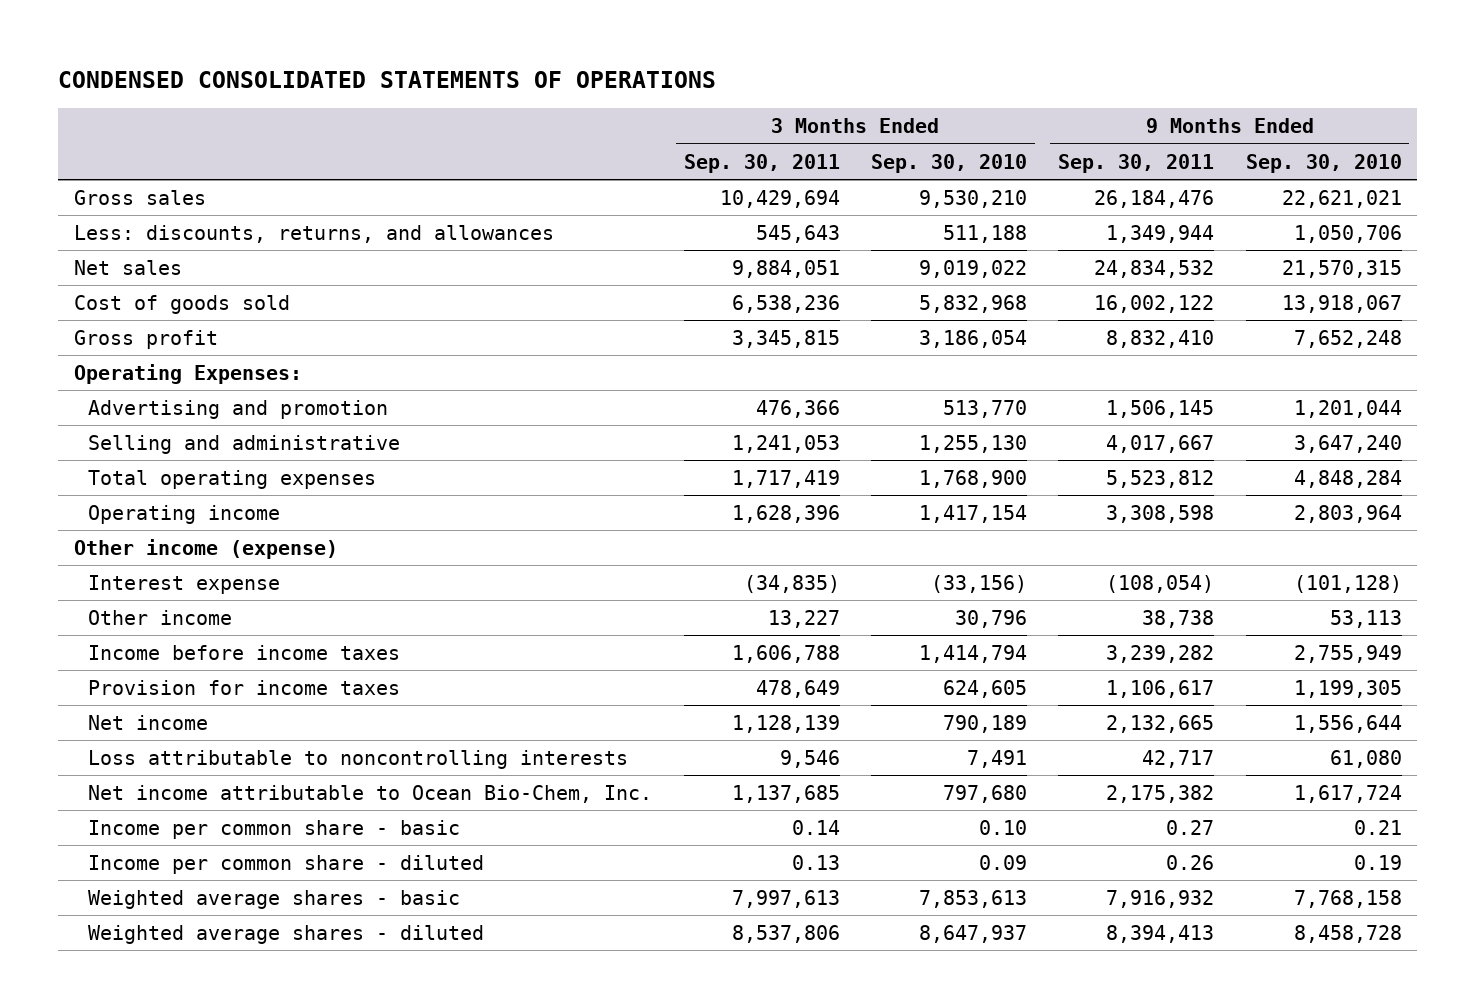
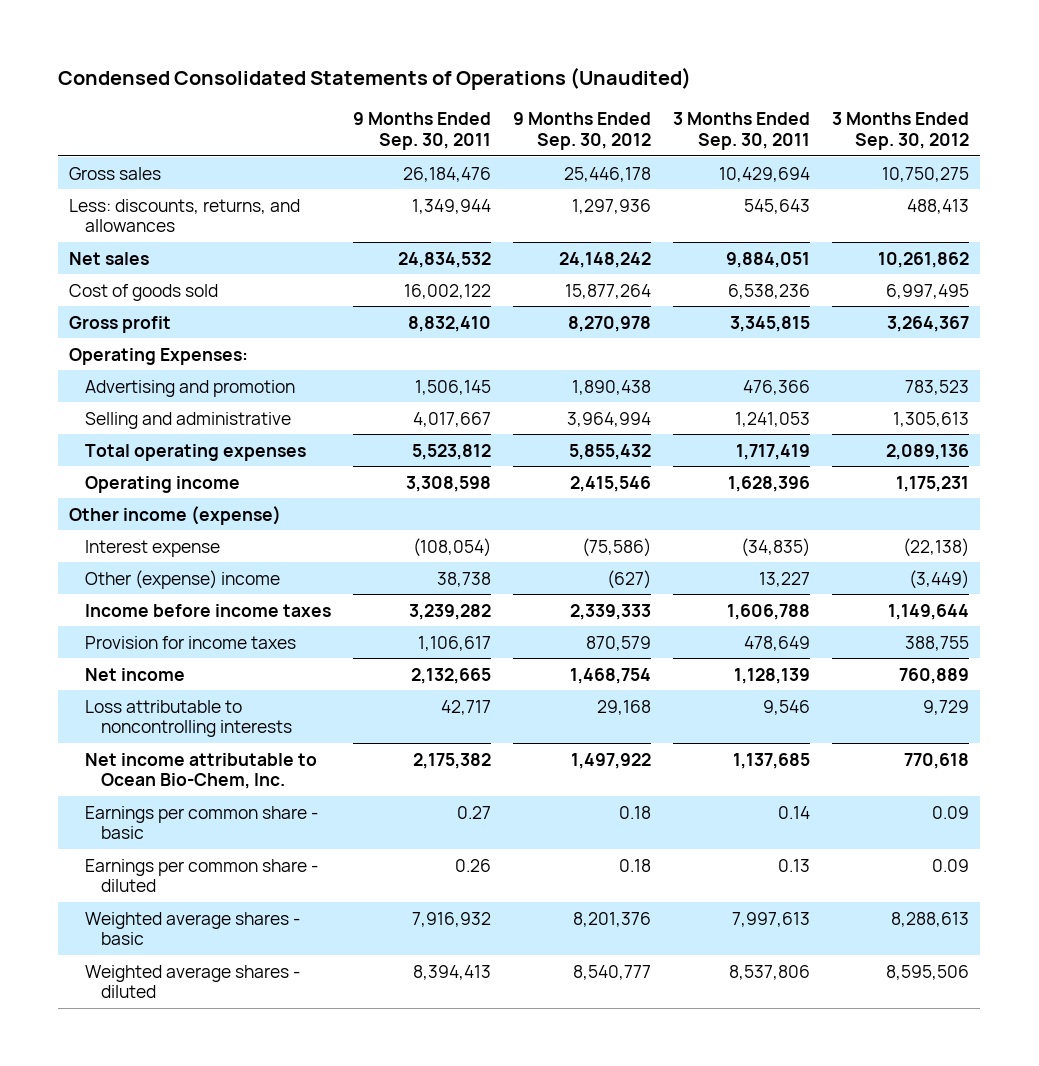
[57,71,716,89] CONDENSED CONSOLIDATED STATEMENTS OF OPERATIONS -> [58,67,692,91] Condensed Consolidated Statements of Operations (Unaudited)
[870,153,1027,173] Sep. 30, 2010 -> none
[1245,153,1402,173] Sep. 30, 2010 -> none
none -> [513,112,652,151] 9 Months Ended Sep. 30, 2012
none -> [832,112,970,151] 3 Months Ended Sep. 30, 2012
[88,609,233,625] Other income -> [85,569,281,589] Other (expense) income
[88,819,461,839] Income per common share - basic -> [85,805,319,840] Earnings per common share - basic
[88,854,485,874] Income per common share - diluted -> [85,858,319,893] Earnings per common share - diluted

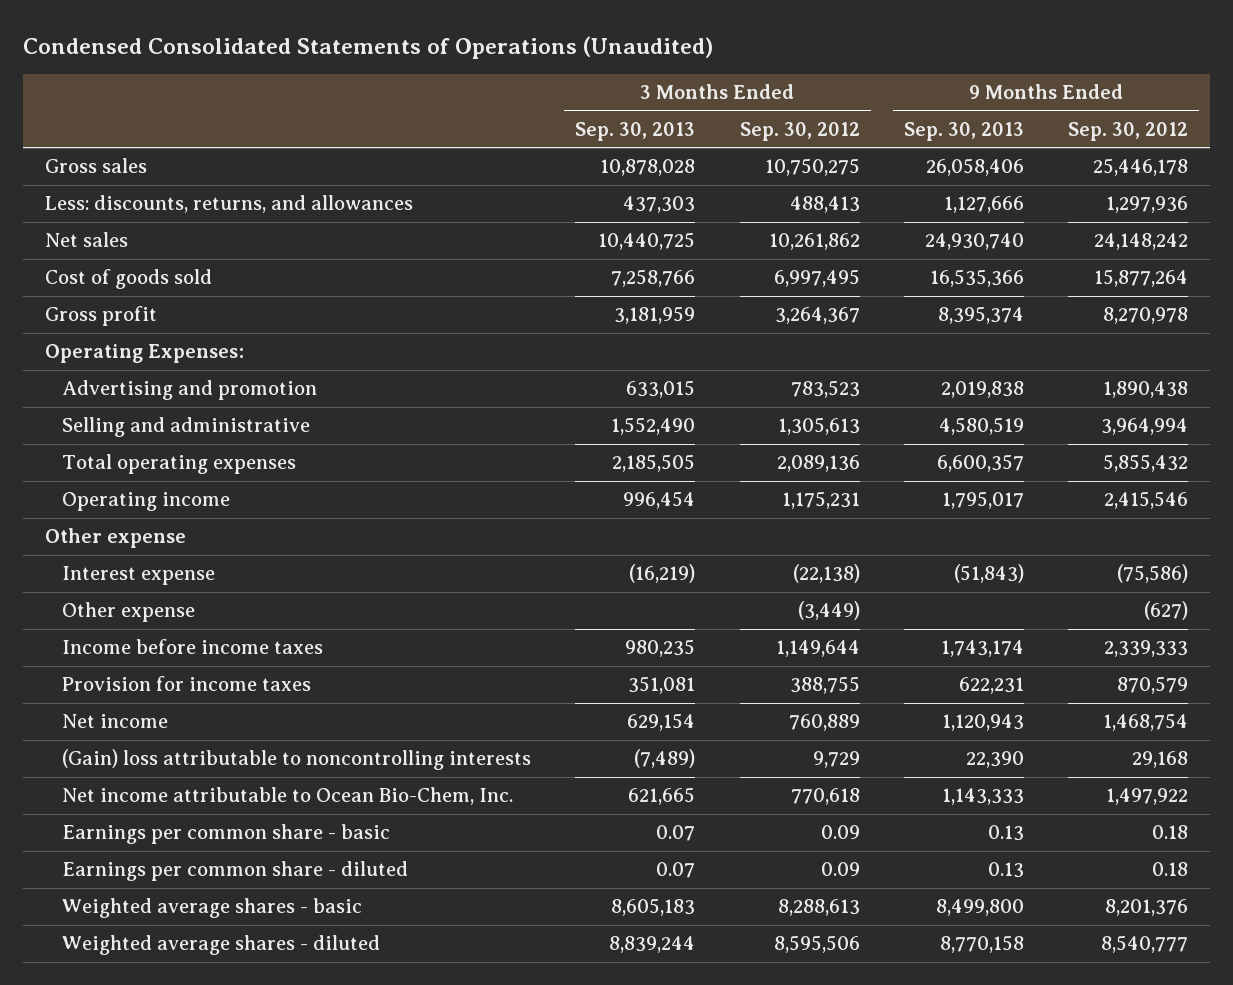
[353,112,492,151] 9 Months Ended Sep. 30, 2011 -> none
[673,112,811,151] 3 Months Ended Sep. 30, 2011 -> none
none -> [575,121,696,141] Sep. 30, 2013
none -> [903,121,1024,141] Sep. 30, 2013
[69,505,282,525] Other income (expense) -> [44,528,186,549] Other expense
[85,569,281,589] Other (expense) income -> [62,602,196,623] Other expense
[85,699,293,738] Loss attributable to noncontrolling interests -> [62,749,532,771] (Gain) loss attributable to noncontrolling interests

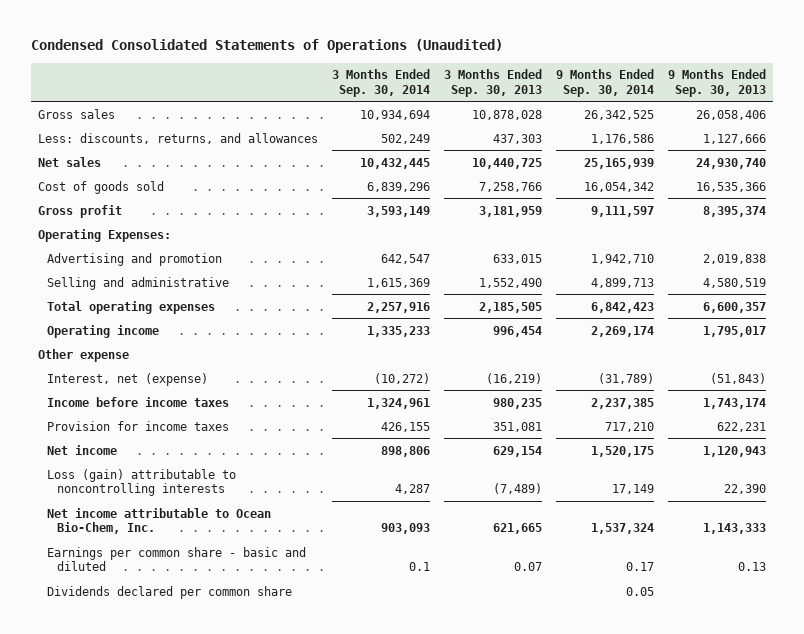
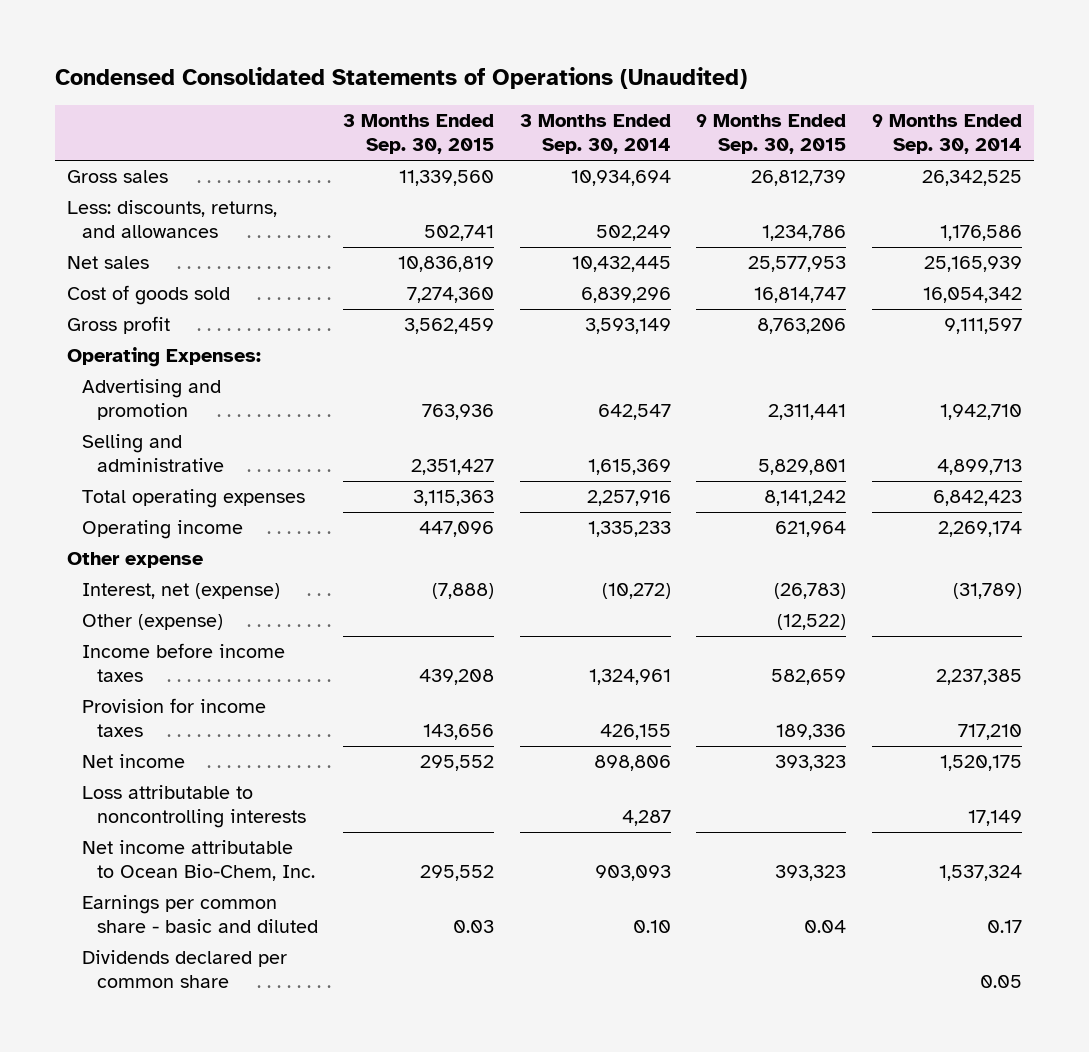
[443,69,542,97] 3 Months Ended Sep. 30, 2013 -> none
[667,69,766,97] 9 Months Ended Sep. 30, 2013 -> none
none -> [343,114,495,155] 3 Months Ended Sep. 30, 2015
none -> [696,114,847,155] 9 Months Ended Sep. 30, 2015
none -> [82,614,224,631] Other (expense)
[47,468,237,497] Loss (gain) attributable to noncontrolling interests -> [82,785,306,829] Loss attributable to noncontrolling interests
[409,562,431,572] 0.1 -> [632,920,671,934] 0.10

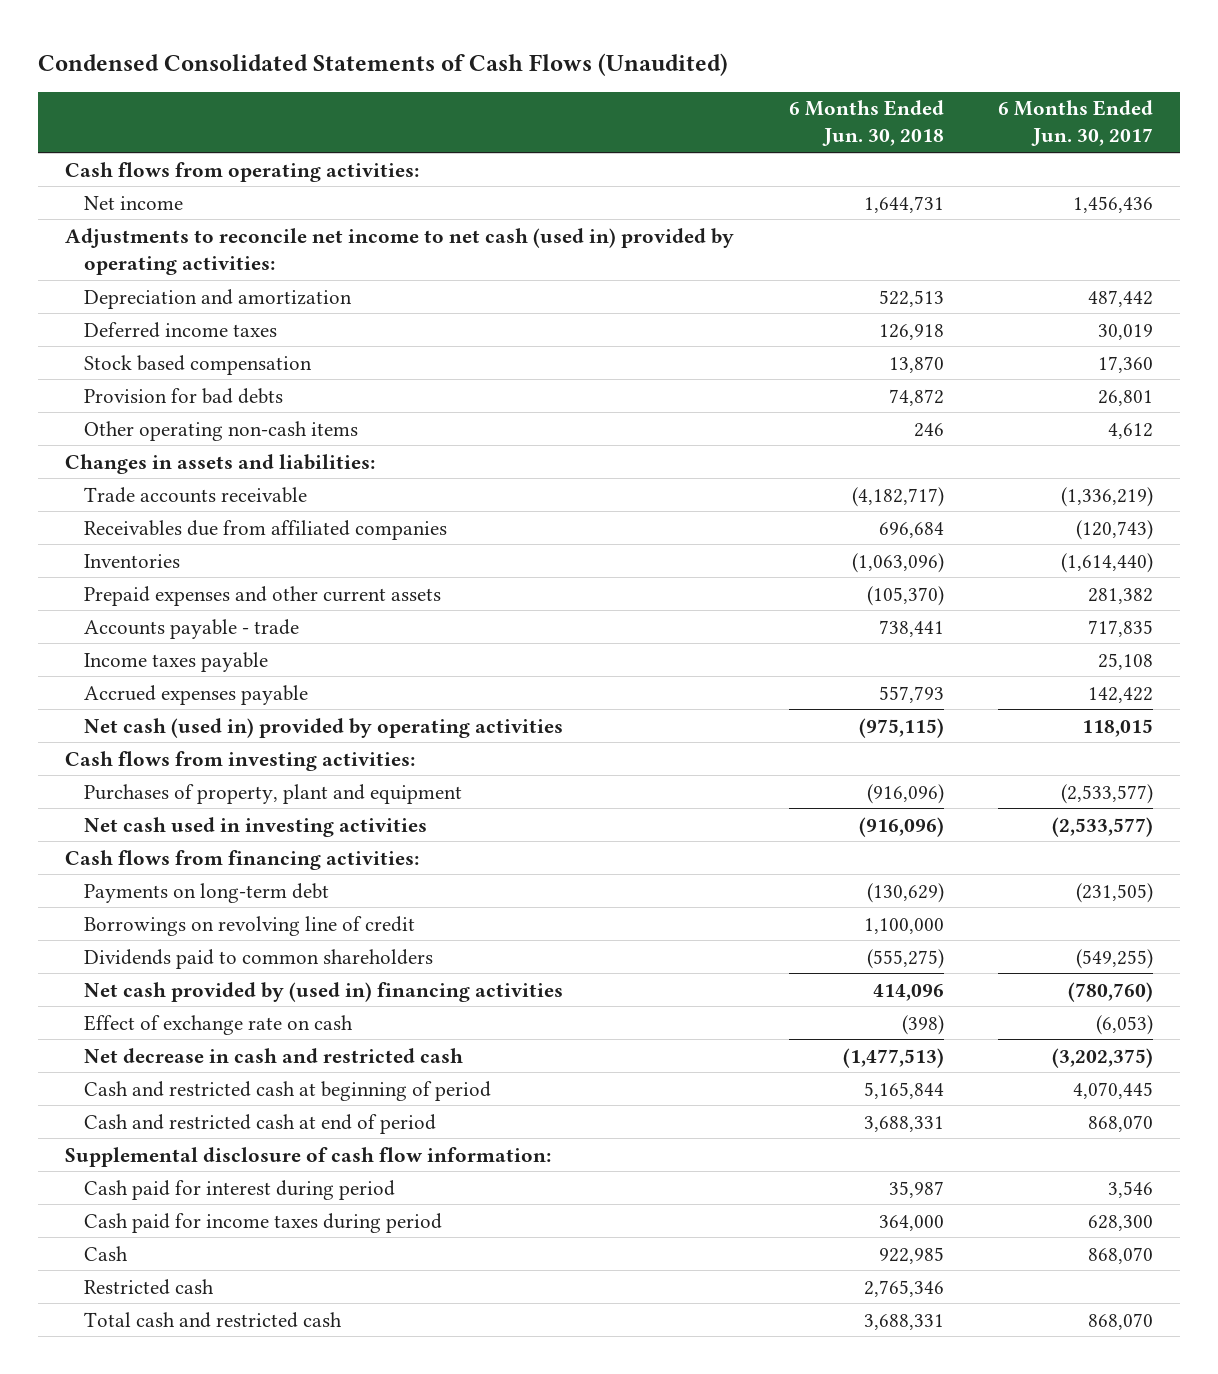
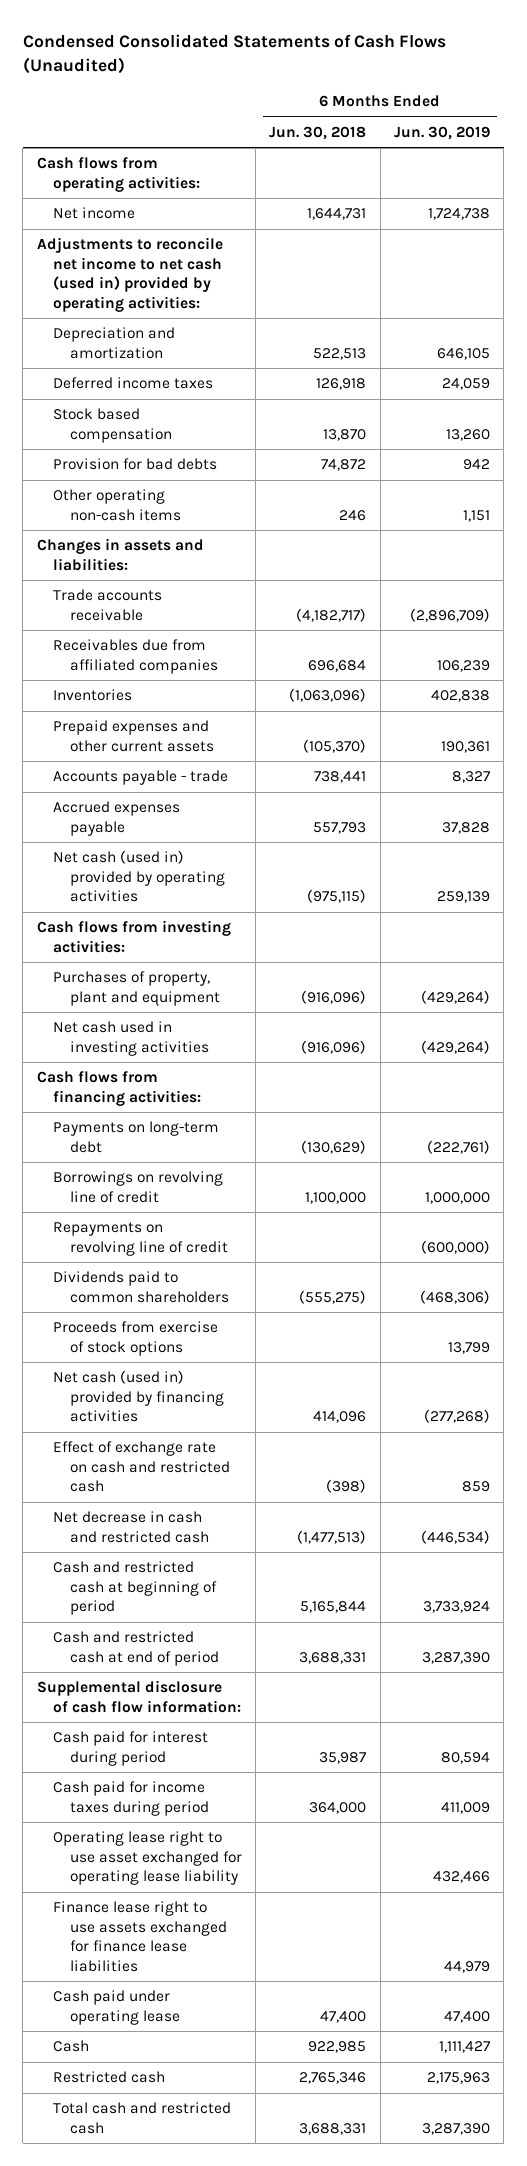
[997,100,1153,147] 6 Months Ended Jun. 30, 2017 -> none
none -> [394,125,491,140] Jun. 30, 2019
[84,651,269,672] Income taxes payable -> none
none -> [53,1222,228,1256] Repayments on revolving line of credit
none -> [53,1321,219,1356] Proceeds from exercise of stock options
[84,981,564,1002] Net cash provided by (used in) financing activities -> [53,1370,224,1423] Net cash (used in) provided by financing activities
[84,1014,354,1035] Effect of exchange rate on cash -> [53,1441,230,1493] Effect of exchange rate on cash and restricted cash
none -> [53,1831,242,1886] Operating lease right to use asset exchanged for operating lease liability
none -> [53,1901,227,1972] Finance lease right to use assets exchanged for finance lease liabilities
none -> [53,1990,180,2025] Cash paid under operating lease

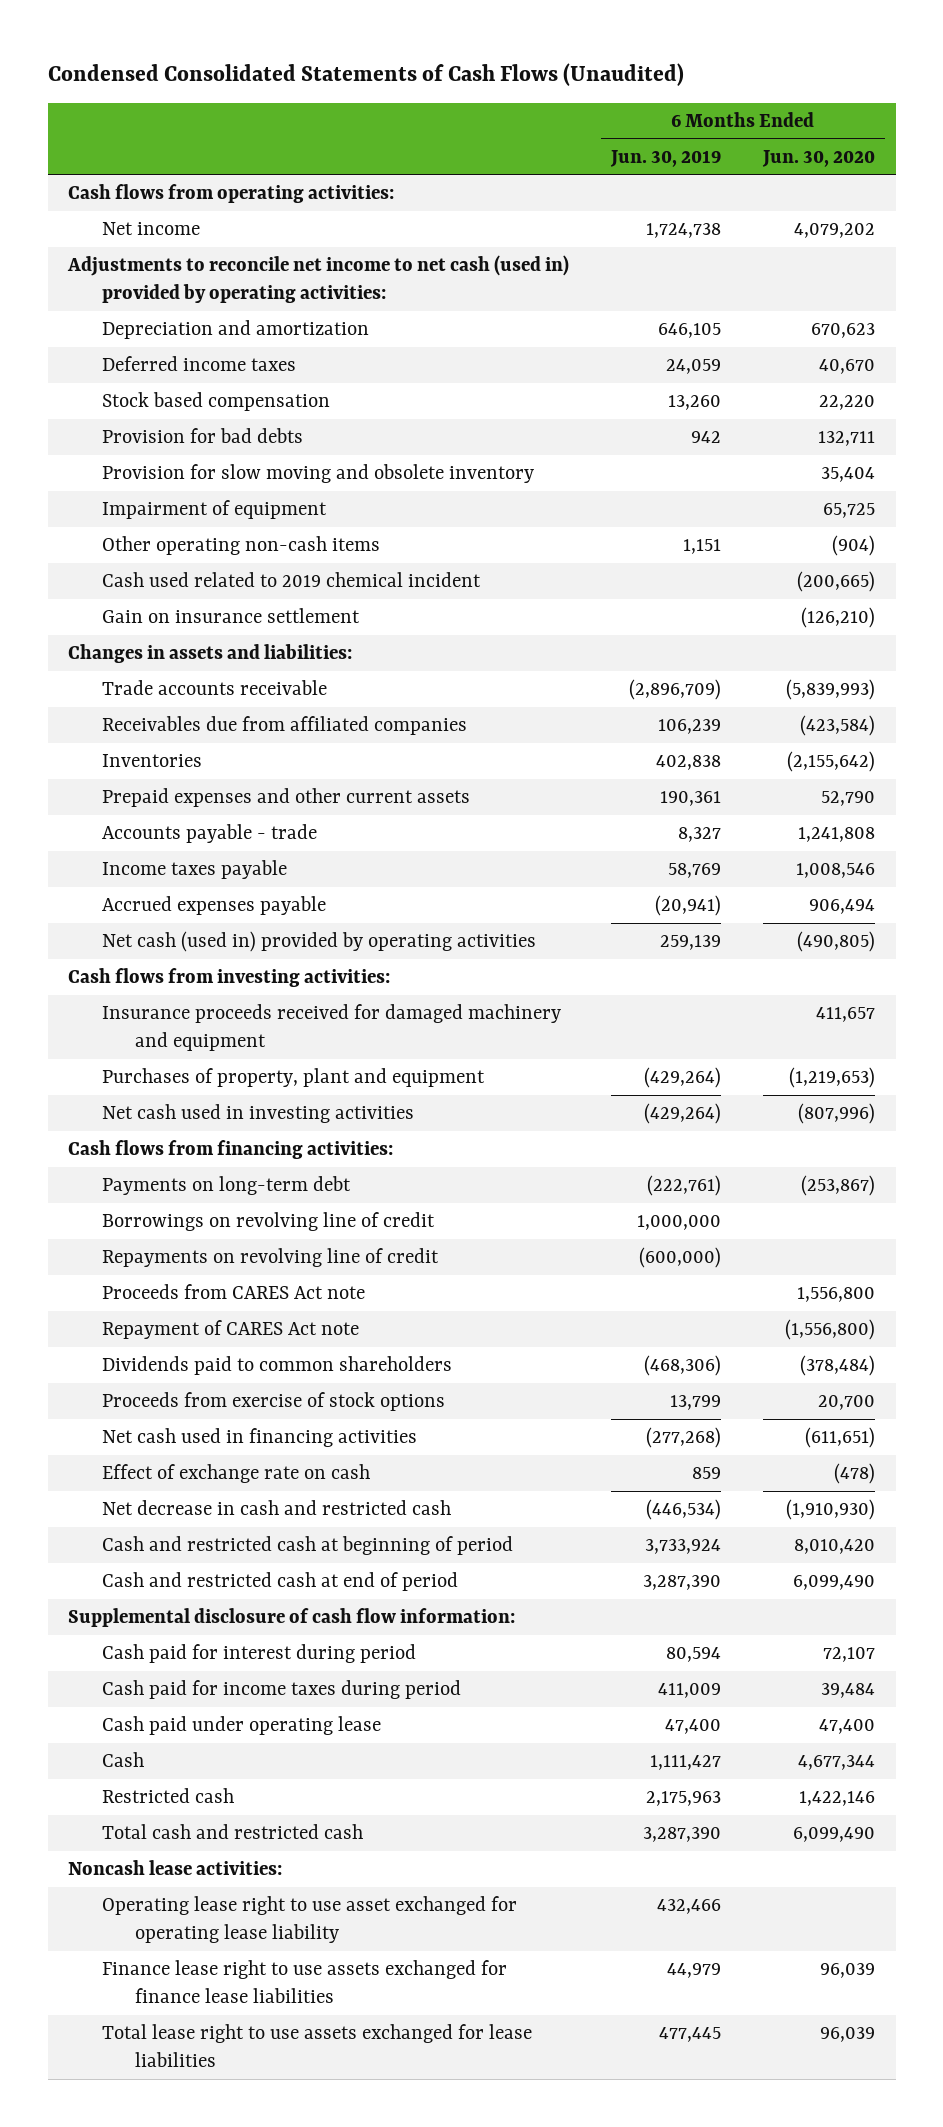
[269,125,367,140] Jun. 30, 2018 -> none
none -> [761,149,875,167] Jun. 30, 2020
none -> [101,464,534,484] Provision for slow moving and obsolete inventory
none -> [101,500,327,520] Impairment of equipment
none -> [101,572,481,588] Cash used related to 2019 chemical incident
none -> [101,608,360,624] Gain on insurance settlement
none -> [101,860,287,880] Income taxes payable
[442,821,491,834] 37,828 -> [655,895,722,917] (20,941)
none -> [101,1004,561,1052] Insurance proceeds received for damaged machinery and equipment
none -> [101,1284,365,1300] Proceeds from CARES Act note
none -> [101,1320,359,1340] Repayment of CARES Act note
[53,1370,224,1423] Net cash (used in) provided by financing activities -> [101,1428,417,1448] Net cash used in financing activities
[53,1441,230,1493] Effect of exchange rate on cash and restricted cash -> [101,1464,370,1484] Effect of exchange rate on cash
none -> [68,1860,283,1876] Noncash lease activities:
[53,1831,242,1886] Operating lease right to use asset exchanged for operating lease liability -> [101,1896,517,1944] Operating lease right to use asset exchanged for operating lease liability
[53,1901,227,1972] Finance lease right to use assets exchanged for finance lease liabilities -> [101,1960,507,2004] Finance lease right to use assets exchanged for finance lease liabilities
none -> [101,2024,532,2068] Total lease right to use assets exchanged for lease liabilities

